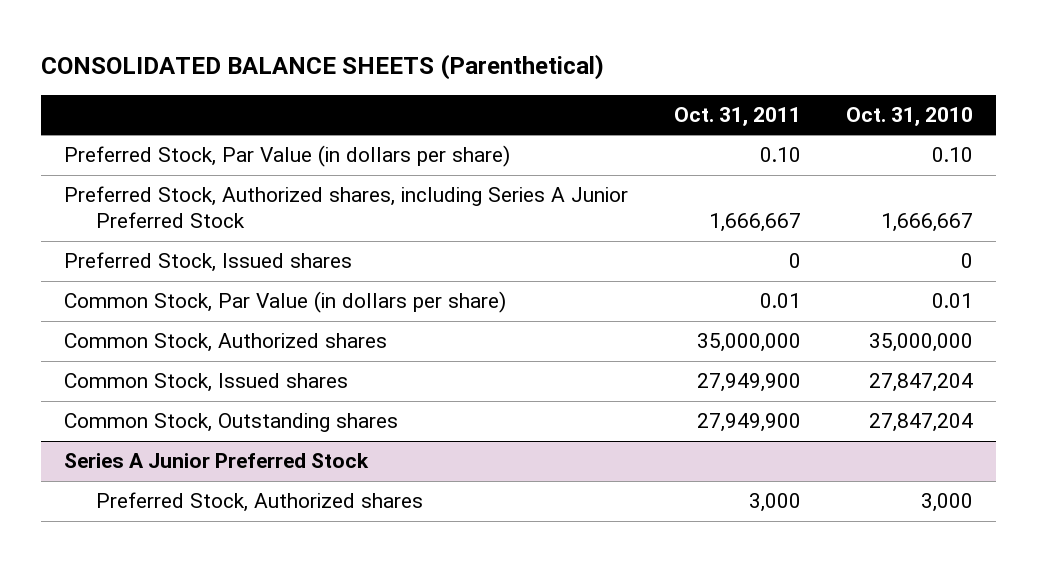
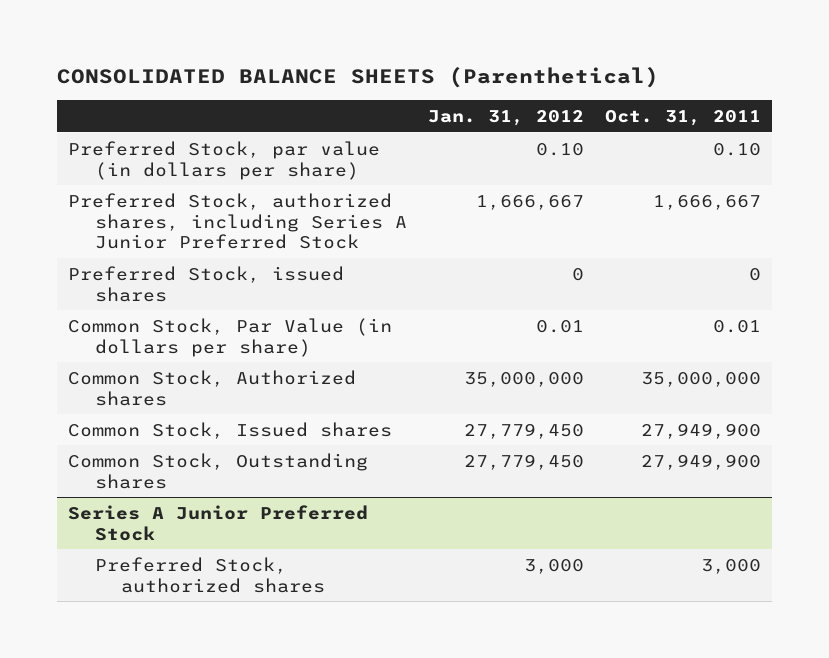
[846,106,974,126] Oct. 31, 2010 -> none
none -> [427,110,584,127] Jan. 31, 2012
[64,145,511,168] Preferred Stock, Par Value (in dollars per share) -> [67,140,380,180] Preferred Stock, par value (in dollars per share)
[64,186,629,229] Preferred Stock, Authorized shares, including Series A Junior Preferred Stock -> [67,192,407,250] Preferred Stock, authorized shares, including Series A Junior Preferred Stock
[64,252,353,273] Preferred Stock, Issued shares -> [67,265,344,302] Preferred Stock, issued shares
[96,492,424,513] Preferred Stock, Authorized shares -> [94,556,326,593] Preferred Stock, authorized shares

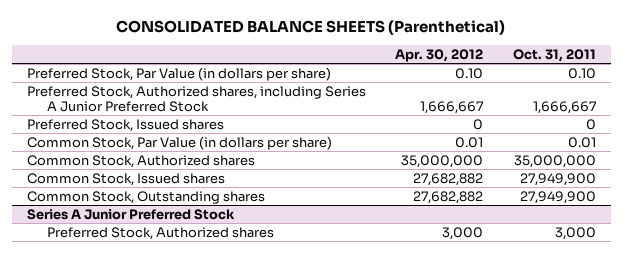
[427,110,584,127] Jan. 31, 2012 -> none
none -> [395,48,484,62] Apr. 30, 2012
[67,140,380,180] Preferred Stock, par value (in dollars per share) -> [26,66,331,81] Preferred Stock, Par Value (in dollars per share)
[67,192,407,250] Preferred Stock, authorized shares, including Series A Junior Preferred Stock -> [26,85,366,112] Preferred Stock, Authorized shares, including Series A Junior Preferred Stock
[67,265,344,302] Preferred Stock, issued shares -> [26,118,224,132] Preferred Stock, Issued shares
[94,556,326,593] Preferred Stock, authorized shares -> [47,226,275,240] Preferred Stock, Authorized shares

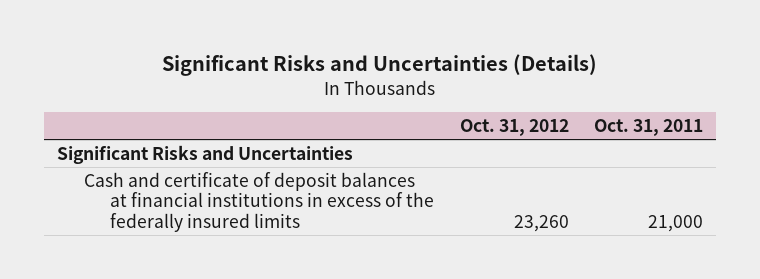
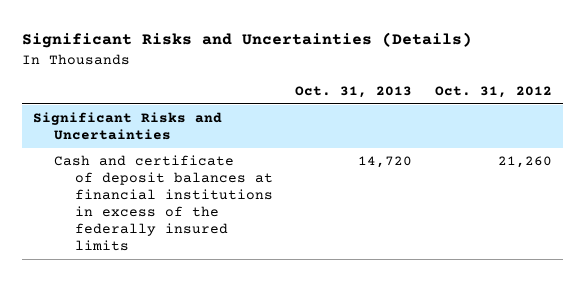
[594,119,704,137] Oct. 31, 2011 -> none
none -> [295,86,413,99] Oct. 31, 2013
[513,214,569,232] 23,260 -> [497,156,552,169] 21,260

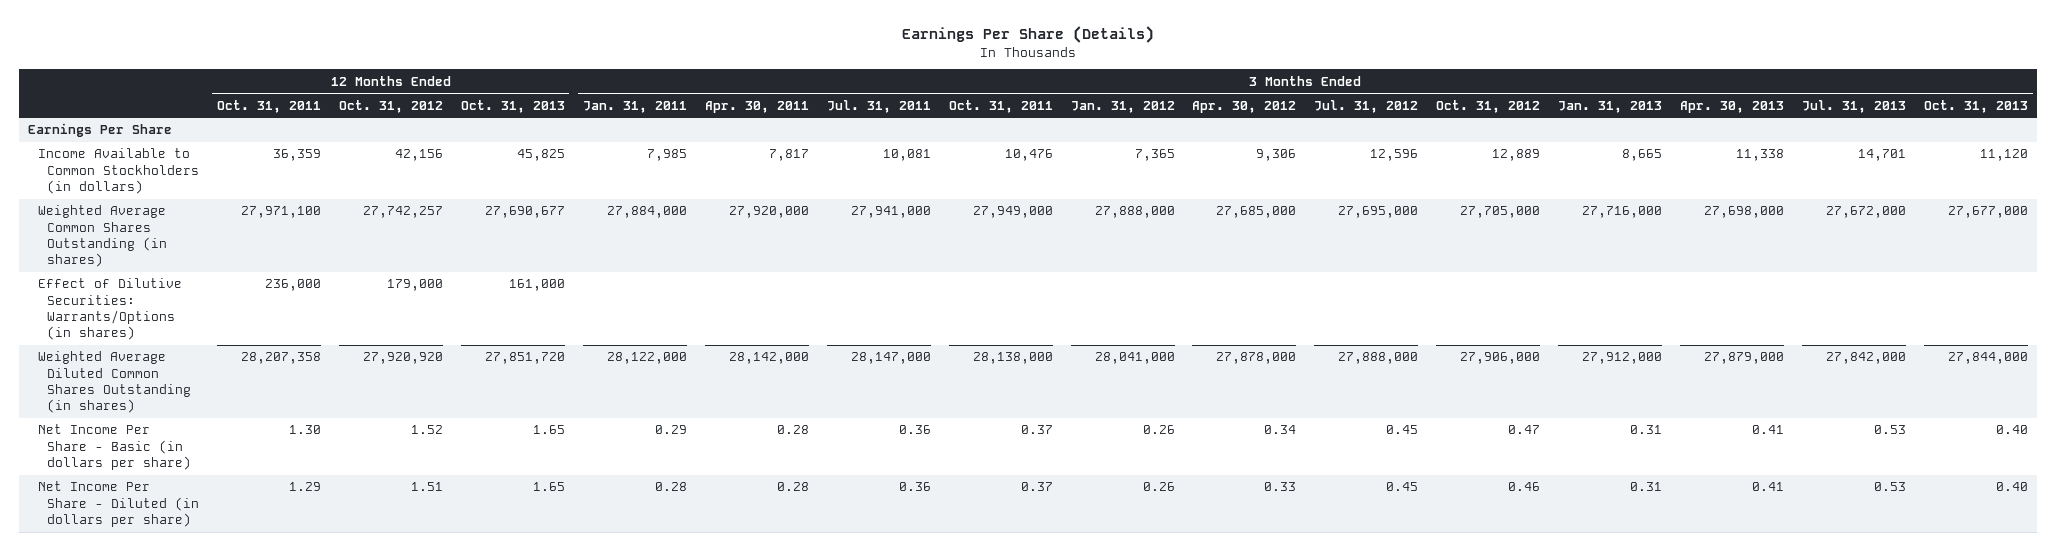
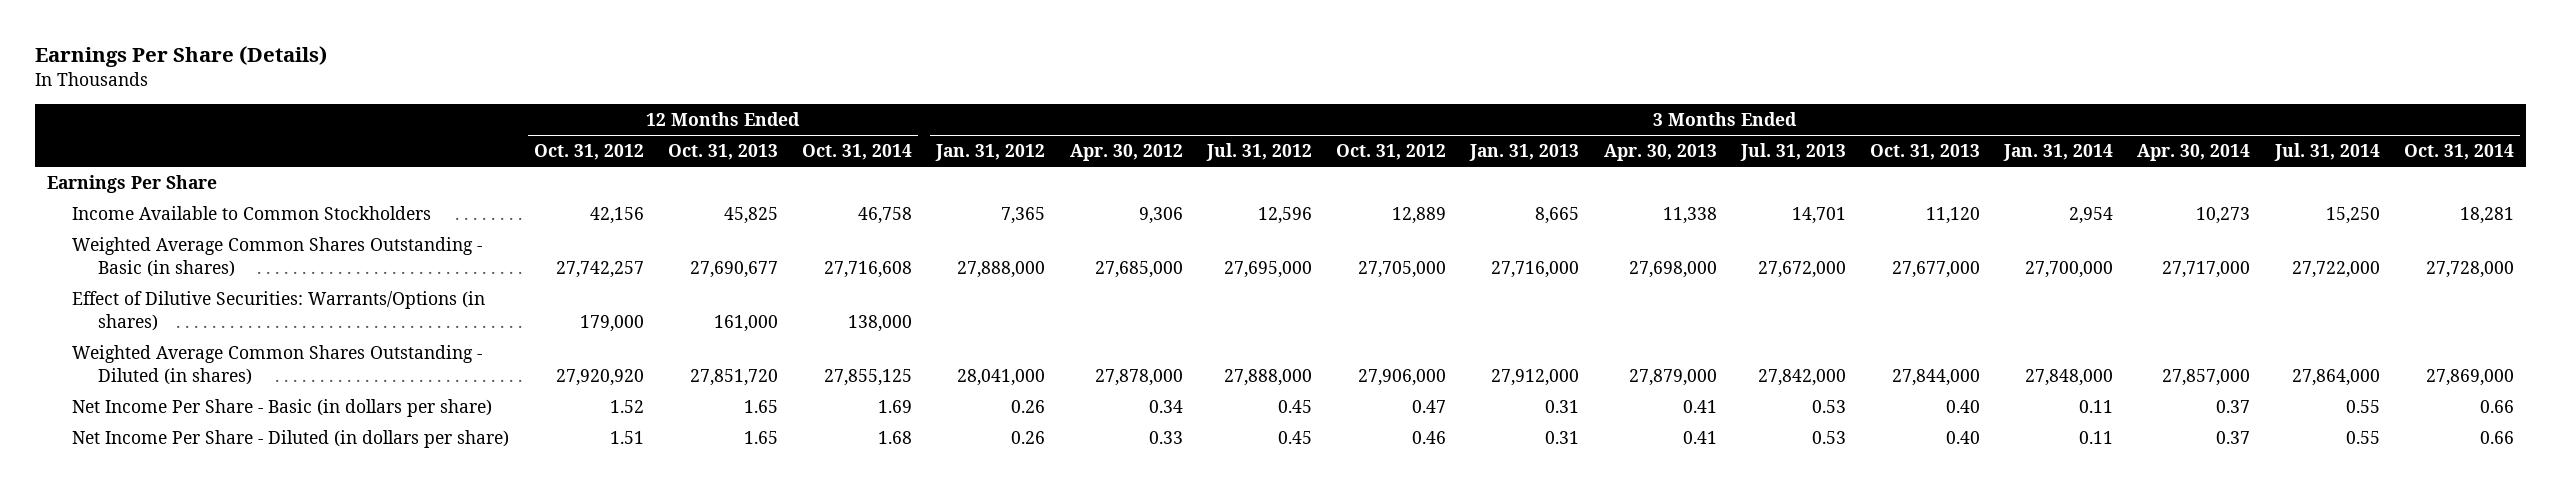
[216,99,321,113] Oct. 31, 2011 -> none
[582,100,687,113] Jan. 31, 2011 -> none
[704,100,809,113] Apr. 30, 2011 -> none
[826,99,931,113] Jul. 31, 2011 -> none
[948,99,1053,113] Oct. 31, 2011 -> none
none -> [802,144,913,161] Oct. 31, 2014
none -> [2003,144,2114,162] Jan. 31, 2014
none -> [2137,144,2251,162] Apr. 30, 2014
none -> [2273,143,2380,162] Jul. 31, 2014
none -> [2403,144,2514,161] Oct. 31, 2014
[37,148,199,195] Income Available to Common Stockholders (in dollars) -> [72,205,432,220] Income Available to Common Stockholders
[37,205,167,268] Weighted Average Common Shares Outstanding (in shares) -> [72,236,483,277] Weighted Average Common Shares Outstanding - Basic (in shares)
[37,351,191,414] Weighted Average Diluted Common Shares Outstanding (in shares) -> [72,344,483,385] Weighted Average Common Shares Outstanding - Diluted (in shares)

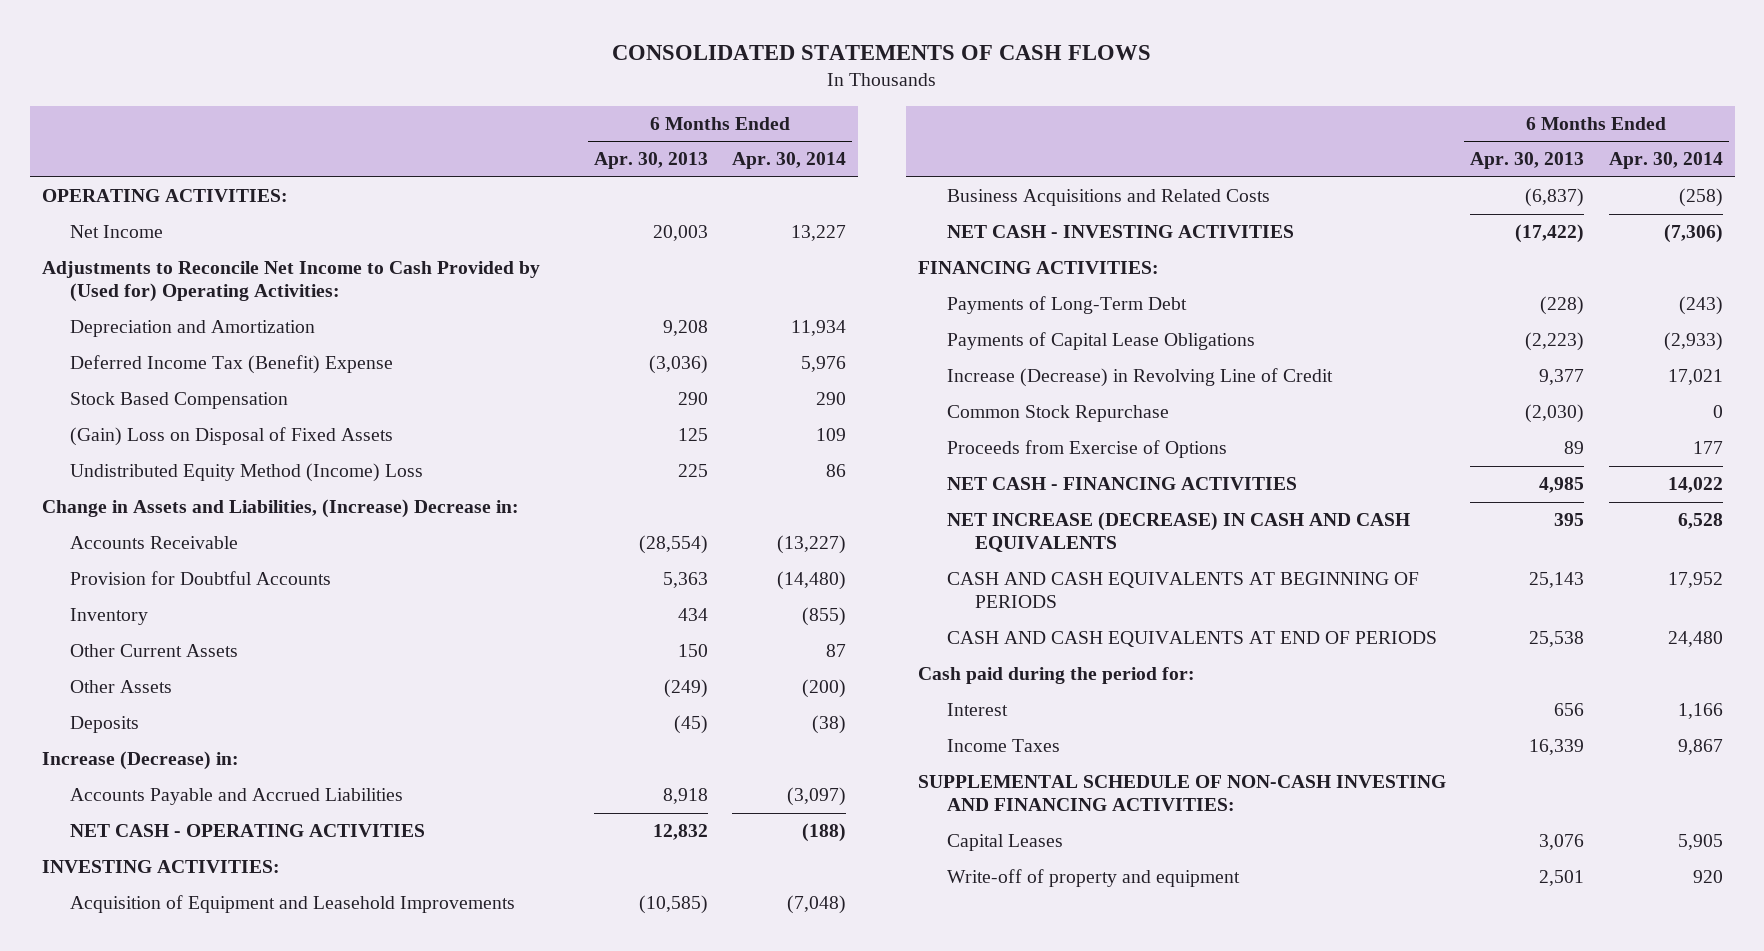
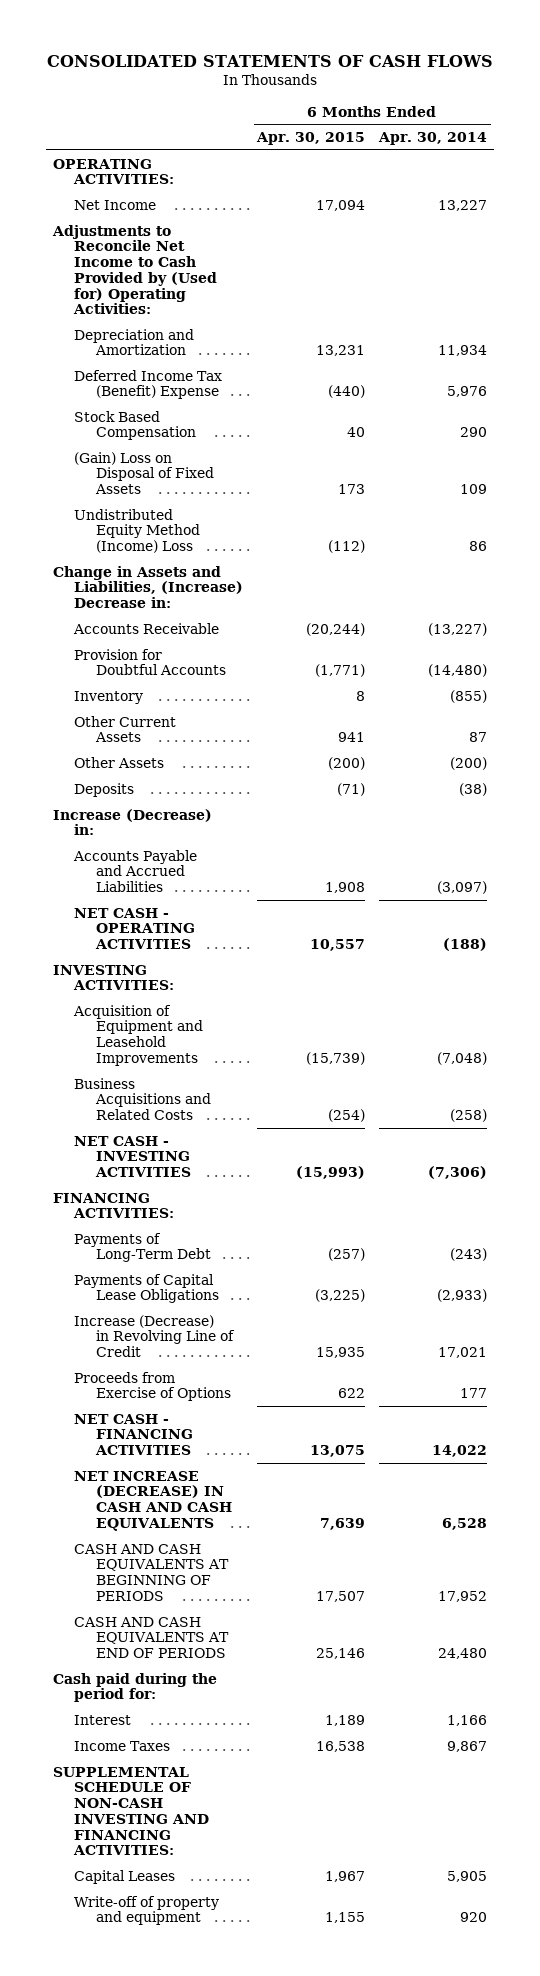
[593,152,708,170] Apr. 30, 2013 -> none
none -> [256,132,366,146] Apr. 30, 2015
[946,405,1169,423] Common Stock Repurchase -> none

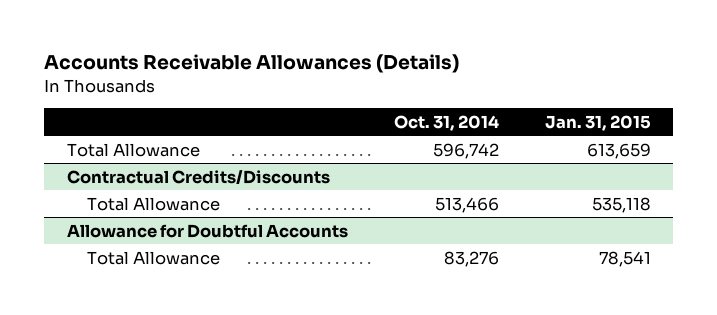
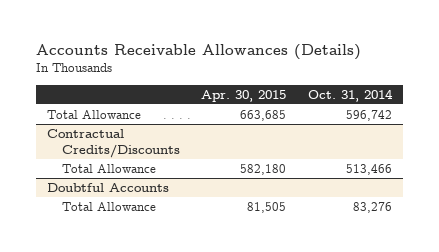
[544,114,651,131] Jan. 31, 2015 -> none
none -> [201,89,287,102] Apr. 30, 2015
[66,223,348,238] Allowance for Doubtful Accounts -> [46,182,169,192] Doubtful Accounts

